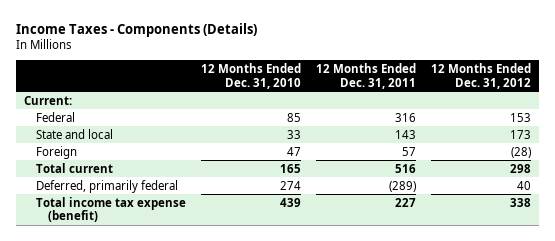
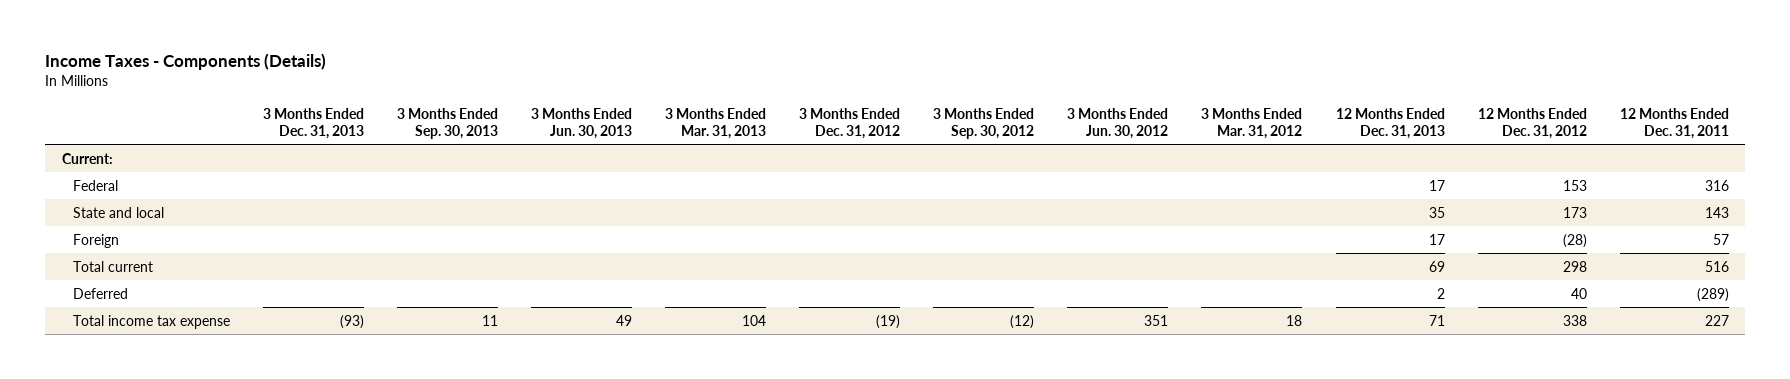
[201,63,302,89] 12 Months Ended Dec. 31, 2010 -> none
none -> [263,107,365,139] 3 Months Ended Dec. 31, 2013
none -> [397,107,499,139] 3 Months Ended Sep. 30, 2013
none -> [531,107,633,139] 3 Months Ended Jun. 30, 2013
none -> [665,107,767,139] 3 Months Ended Mar. 31, 2013
none -> [799,107,901,139] 3 Months Ended Dec. 31, 2012
none -> [933,107,1035,139] 3 Months Ended Sep. 30, 2012
none -> [1067,107,1169,139] 3 Months Ended Jun. 30, 2012
none -> [1201,107,1303,139] 3 Months Ended Mar. 31, 2012
none -> [1335,107,1445,139] 12 Months Ended Dec. 31, 2013
[35,179,178,193] Deferred, primarily federal -> [73,287,129,299] Deferred
[35,196,186,223] Total income tax expense (benefit) -> [73,314,231,329] Total income tax expense

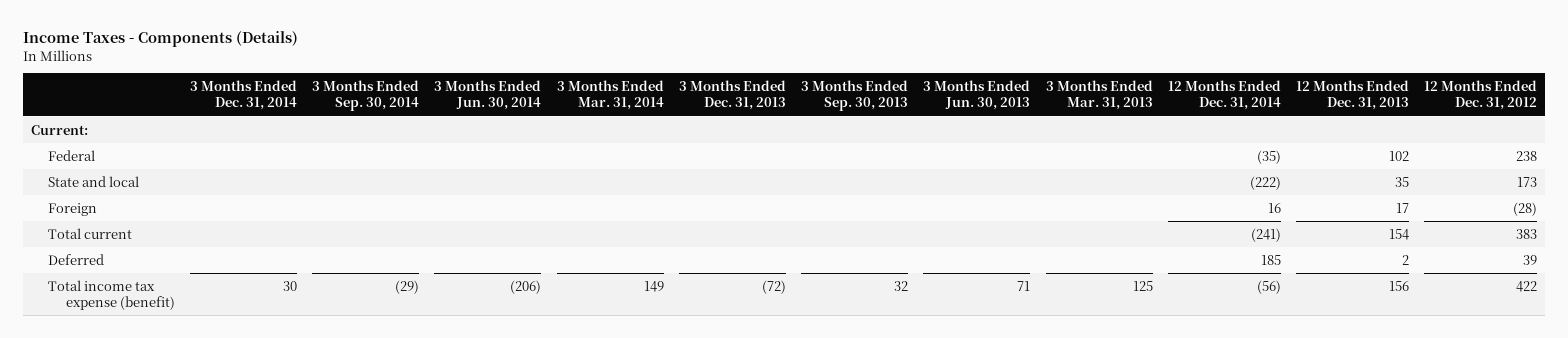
[799,107,901,139] 3 Months Ended Dec. 31, 2012 -> none
[933,107,1035,139] 3 Months Ended Sep. 30, 2012 -> none
[1067,107,1169,139] 3 Months Ended Jun. 30, 2012 -> none
[1201,107,1303,139] 3 Months Ended Mar. 31, 2012 -> none
[1619,107,1729,139] 12 Months Ended Dec. 31, 2011 -> none
none -> [189,79,297,111] 3 Months Ended Dec. 31, 2014
none -> [312,79,420,112] 3 Months Ended Sep. 30, 2014
none -> [434,79,542,111] 3 Months Ended Jun. 30, 2014
none -> [556,79,664,111] 3 Months Ended Mar. 31, 2014
none -> [1167,79,1281,111] 12 Months Ended Dec. 31, 2014
[1428,179,1445,191] 17 -> [1389,150,1410,161] 102
[1562,179,1587,191] 153 -> [1516,150,1538,161] 238
[1428,260,1445,272] 69 -> [1389,228,1410,240] 154
[1562,260,1587,272] 298 -> [1516,228,1538,239] 383
[1570,287,1587,299] 40 -> [1523,254,1538,265] 39
[73,314,231,329] Total income tax expense -> [48,279,175,310] Total income tax expense (benefit)
[340,314,365,329] (93) -> [761,279,786,294] (72)
[482,314,499,326] 11 -> [894,280,909,291] 32
[616,314,633,326] 49 -> [1017,280,1031,291] 71
[742,314,767,326] 104 -> [1132,280,1153,291] 125
[1428,314,1445,326] 71 -> [1389,280,1410,291] 156
[1562,314,1587,326] 338 -> [1516,280,1538,292] 422

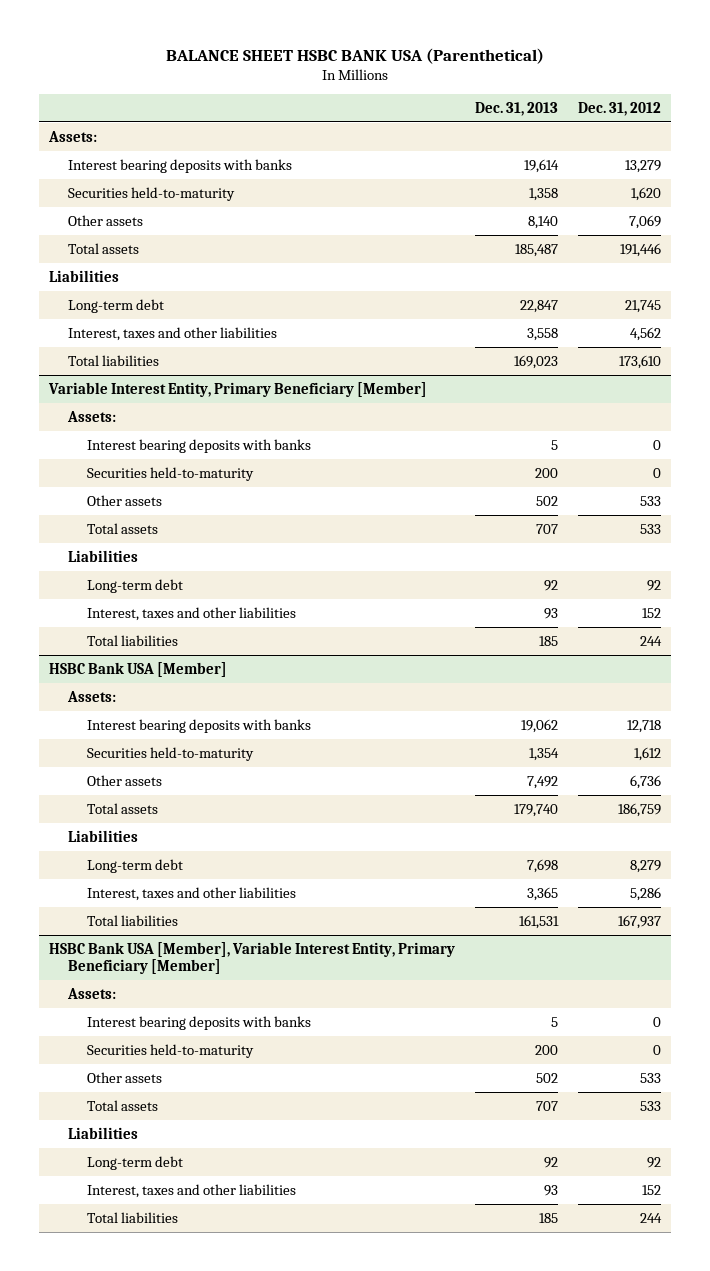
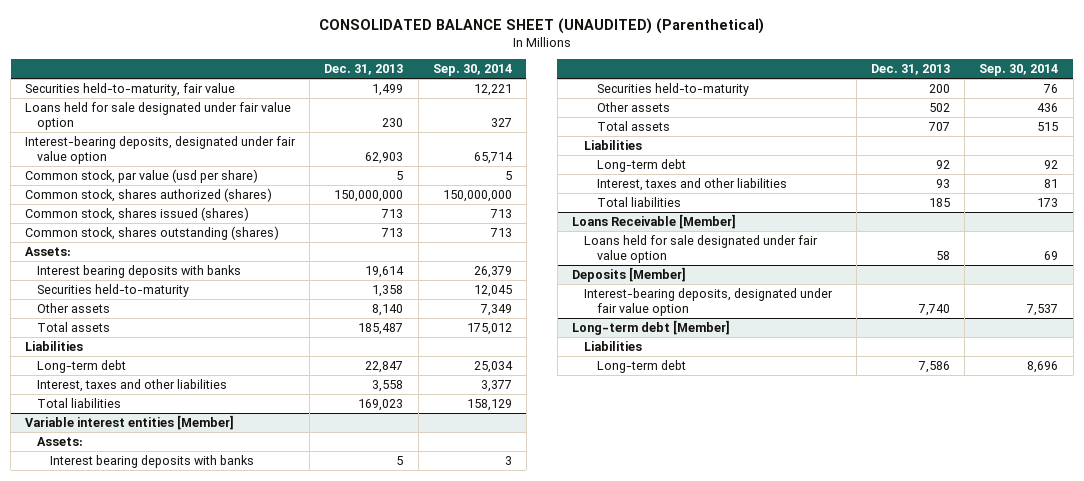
[165,47,544,64] BALANCE SHEET HSBC BANK USA (Parenthetical) -> [318,18,764,35] CONSOLIDATED BALANCE SHEET (UNAUDITED) (Parenthetical)
[577,102,661,117] Dec. 31, 2012 -> none
none -> [432,64,512,77] Sep. 30, 2014
none -> [25,82,236,96] Securities held-to-maturity, fair value
none -> [25,101,292,131] Loans held for sale designated under fair value option
none -> [25,135,297,165] Interest-bearing deposits, designated under fair value option
none -> [25,168,259,183] Common stock, par value (usd per share)
none -> [25,187,273,202] Common stock, shares authorized (shares)
none -> [25,206,250,221] Common stock, shares issued (shares)
none -> [25,225,280,240] Common stock, shares outstanding (shares)
[47,381,427,397] Variable Interest Entity, Primary Beneficiary [Member] -> none
none -> [25,414,235,430] Variable interest entities [Member]
[48,661,227,677] HSBC Bank USA [Member] -> none
[66,690,116,702] Assets: -> none
[86,718,311,733] Interest bearing deposits with banks -> none
[86,746,254,761] Securities held-to-maturity -> none
[86,774,162,786] Other assets -> none
[86,802,158,814] Total assets -> none
[67,829,138,842] Liabilities -> none
[86,858,183,873] Long-term debt -> none
[86,886,296,901] Interest, taxes and other liabilities -> none
[86,914,178,926] Total liabilities -> none
[48,941,455,975] HSBC Bank USA [Member], Variable Interest Entity, Primary Beneficiary [Member] -> none
[66,987,116,999] Assets: -> none
[86,1015,311,1030] Interest bearing deposits with banks -> none
[86,1043,254,1058] Securities held-to-maturity -> none
[86,1071,162,1083] Other assets -> none
[86,1099,158,1111] Total assets -> none
none -> [572,213,737,229] Loans Receivable [Member]
none -> [584,234,819,264] Loans held for sale designated under fair value option
none -> [572,266,687,282] Deposits [Member]
none -> [584,287,834,317] Interest-bearing deposits, designated under fair value option
none -> [572,319,731,335] Long-term debt [Member]
[86,1183,296,1198] Interest, taxes and other liabilities -> none
[86,1211,178,1223] Total liabilities -> none
[543,1156,558,1168] 92 -> [918,360,951,373] 7,586

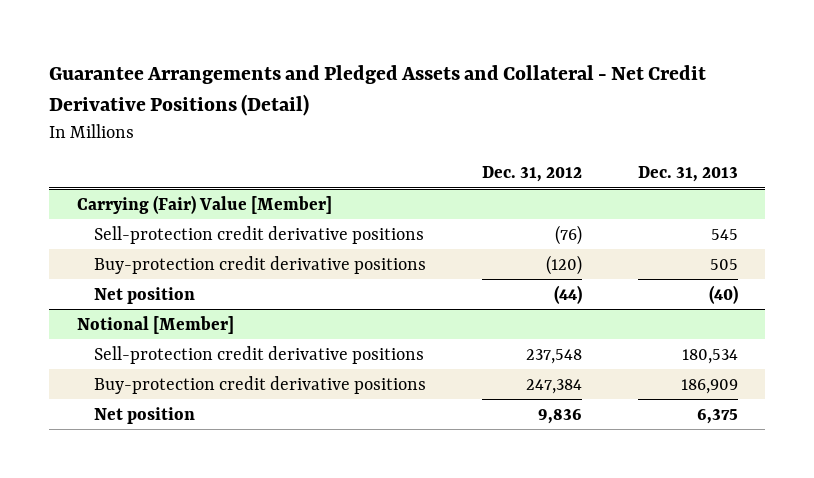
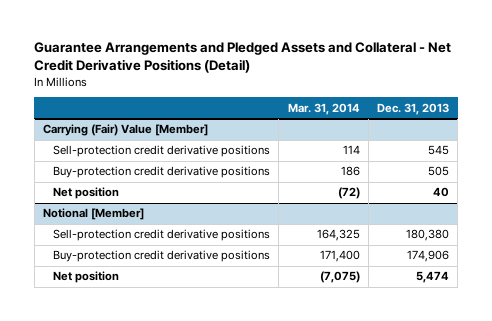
[481,166,582,183] Dec. 31, 2012 -> none
none -> [287,102,360,115] Mar. 31, 2014
[708,284,738,304] (40) -> [432,187,449,198] 40
[681,348,738,364] 180,534 -> [405,229,449,242] 180,380
[680,378,738,394] 186,909 -> [406,250,449,263] 174,906
[696,408,738,424] 6,375 -> [415,271,449,284] 5,474

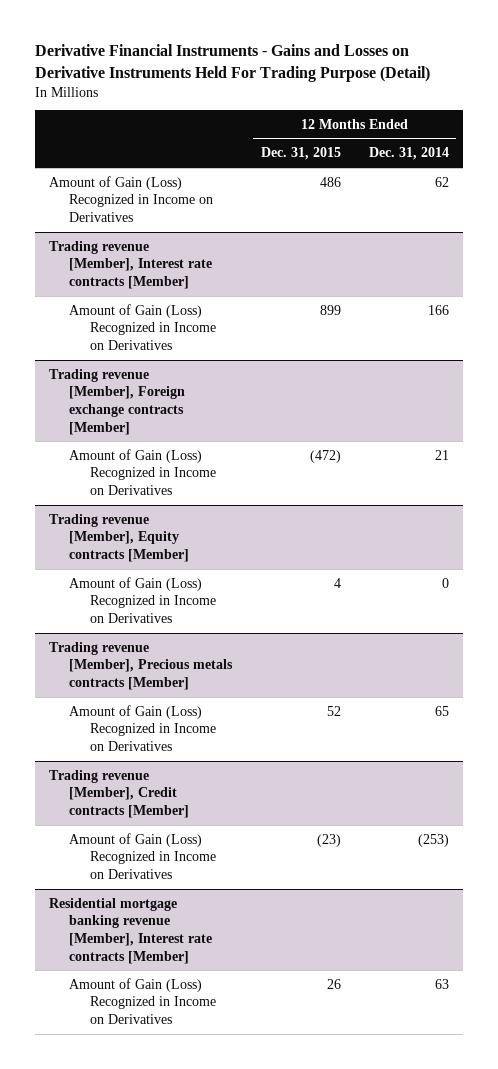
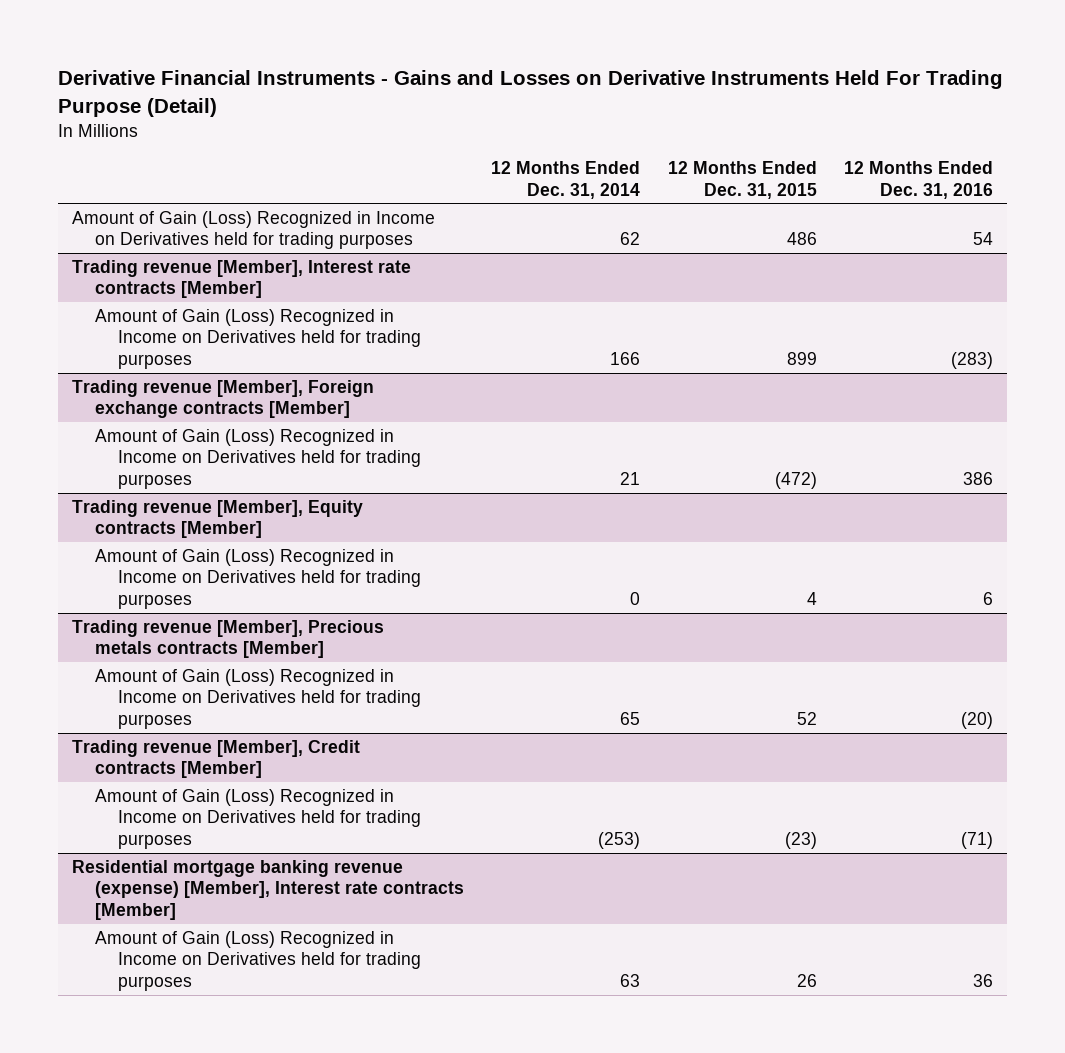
none -> [844,161,994,199] 12 Months Ended Dec. 31, 2016
[49,175,214,222] Amount of Gain (Loss) Recognized in Income on Derivatives -> [71,210,435,250] Amount of Gain (Loss) Recognized in Income on Derivatives held for trading purposes
[69,303,216,350] Amount of Gain (Loss) Recognized in Income on Derivatives -> [94,308,421,370] Amount of Gain (Loss) Recognized in Income on Derivatives held for trading purposes
[69,448,216,495] Amount of Gain (Loss) Recognized in Income on Derivatives -> [94,428,421,490] Amount of Gain (Loss) Recognized in Income on Derivatives held for trading purposes
[69,576,216,623] Amount of Gain (Loss) Recognized in Income on Derivatives -> [94,548,421,610] Amount of Gain (Loss) Recognized in Income on Derivatives held for trading purposes
[69,704,216,751] Amount of Gain (Loss) Recognized in Income on Derivatives -> [94,668,421,730] Amount of Gain (Loss) Recognized in Income on Derivatives held for trading purposes
[69,832,216,879] Amount of Gain (Loss) Recognized in Income on Derivatives -> [94,788,421,850] Amount of Gain (Loss) Recognized in Income on Derivatives held for trading purposes
[49,897,213,964] Residential mortgage banking revenue [Member], Interest rate contracts [Member] -> [71,859,464,921] Residential mortgage banking revenue (expense) [Member], Interest rate contracts [Member]
[69,977,216,1024] Amount of Gain (Loss) Recognized in Income on Derivatives -> [94,930,421,992] Amount of Gain (Loss) Recognized in Income on Derivatives held for trading purposes

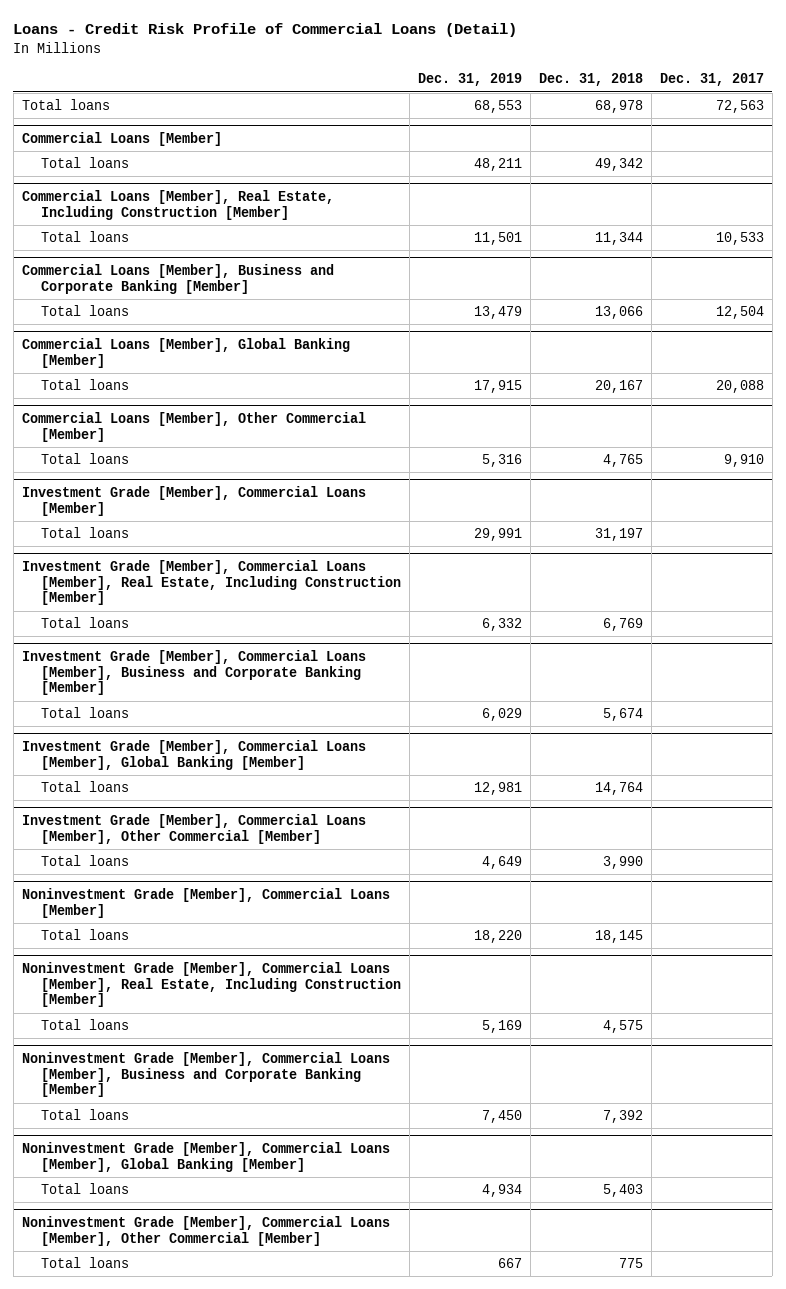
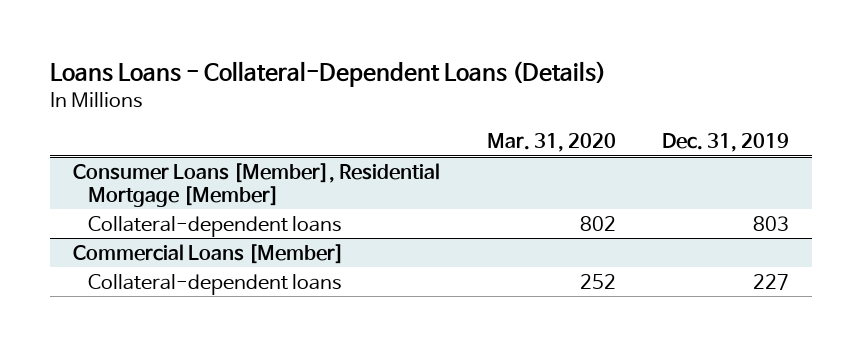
[13,23,518,38] Loans - Credit Risk Profile of Commercial Loans (Detail) -> [50,61,607,88] Loans Loans - Collateral-Dependent Loans (Details)
[538,73,643,87] Dec. 31, 2018 -> none
[659,73,764,87] Dec. 31, 2017 -> none
none -> [486,132,616,152] Mar. 31, 2020
[21,99,110,111] Total loans -> none
none -> [73,162,441,207] Consumer Loans [Member], Residential Mortgage [Member]
none -> [88,215,343,237] Collateral-dependent loans
[40,157,129,169] Total loans -> none
[21,190,334,220] Commercial Loans [Member], Real Estate, Including Construction [Member] -> none
[40,231,129,243] Total loans -> none
[21,264,334,294] Commercial Loans [Member], Business and Corporate Banking [Member] -> none
[40,305,129,317] Total loans -> none
[21,338,350,368] Commercial Loans [Member], Global Banking [Member] -> none
[40,379,129,391] Total loans -> none
[21,412,366,442] Commercial Loans [Member], Other Commercial [Member] -> none
[40,453,129,465] Total loans -> none
[21,486,366,516] Investment Grade [Member], Commercial Loans [Member] -> none
[40,527,129,539] Total loans -> none
[21,560,401,606] Investment Grade [Member], Commercial Loans [Member], Real Estate, Including Construction [Member] -> none
[40,617,129,629] Total loans -> none
[21,650,366,696] Investment Grade [Member], Commercial Loans [Member], Business and Corporate Banking [Member] -> none
[40,707,129,719] Total loans -> none
[21,740,366,770] Investment Grade [Member], Commercial Loans [Member], Global Banking [Member] -> none
[40,781,129,793] Total loans -> none
[21,814,366,844] Investment Grade [Member], Commercial Loans [Member], Other Commercial [Member] -> none
[40,855,129,867] Total loans -> none
[21,888,390,918] Noninvestment Grade [Member], Commercial Loans [Member] -> none
[40,929,129,941] Total loans -> none
[21,962,401,1008] Noninvestment Grade [Member], Commercial Loans [Member], Real Estate, Including Construction [Member] -> none
[40,1019,129,1031] Total loans -> none
[21,1052,390,1098] Noninvestment Grade [Member], Commercial Loans [Member], Business and Corporate Banking [Member] -> none
[40,1109,129,1121] Total loans -> none
[21,1142,390,1172] Noninvestment Grade [Member], Commercial Loans [Member], Global Banking [Member] -> none
[40,1183,129,1195] Total loans -> none
[21,1216,390,1246] Noninvestment Grade [Member], Commercial Loans [Member], Other Commercial [Member] -> none
[40,1257,129,1269] Total loans -> none
none -> [88,273,343,295] Collateral-dependent loans

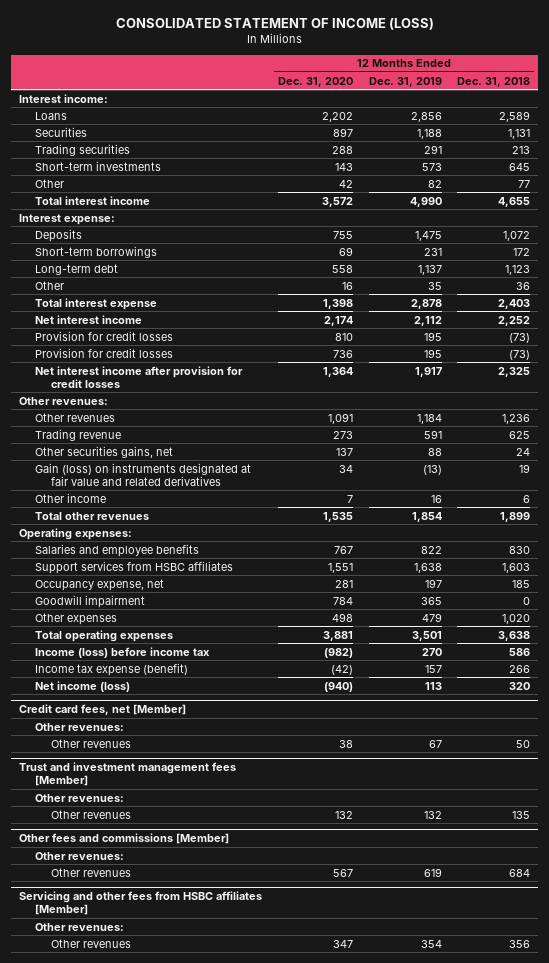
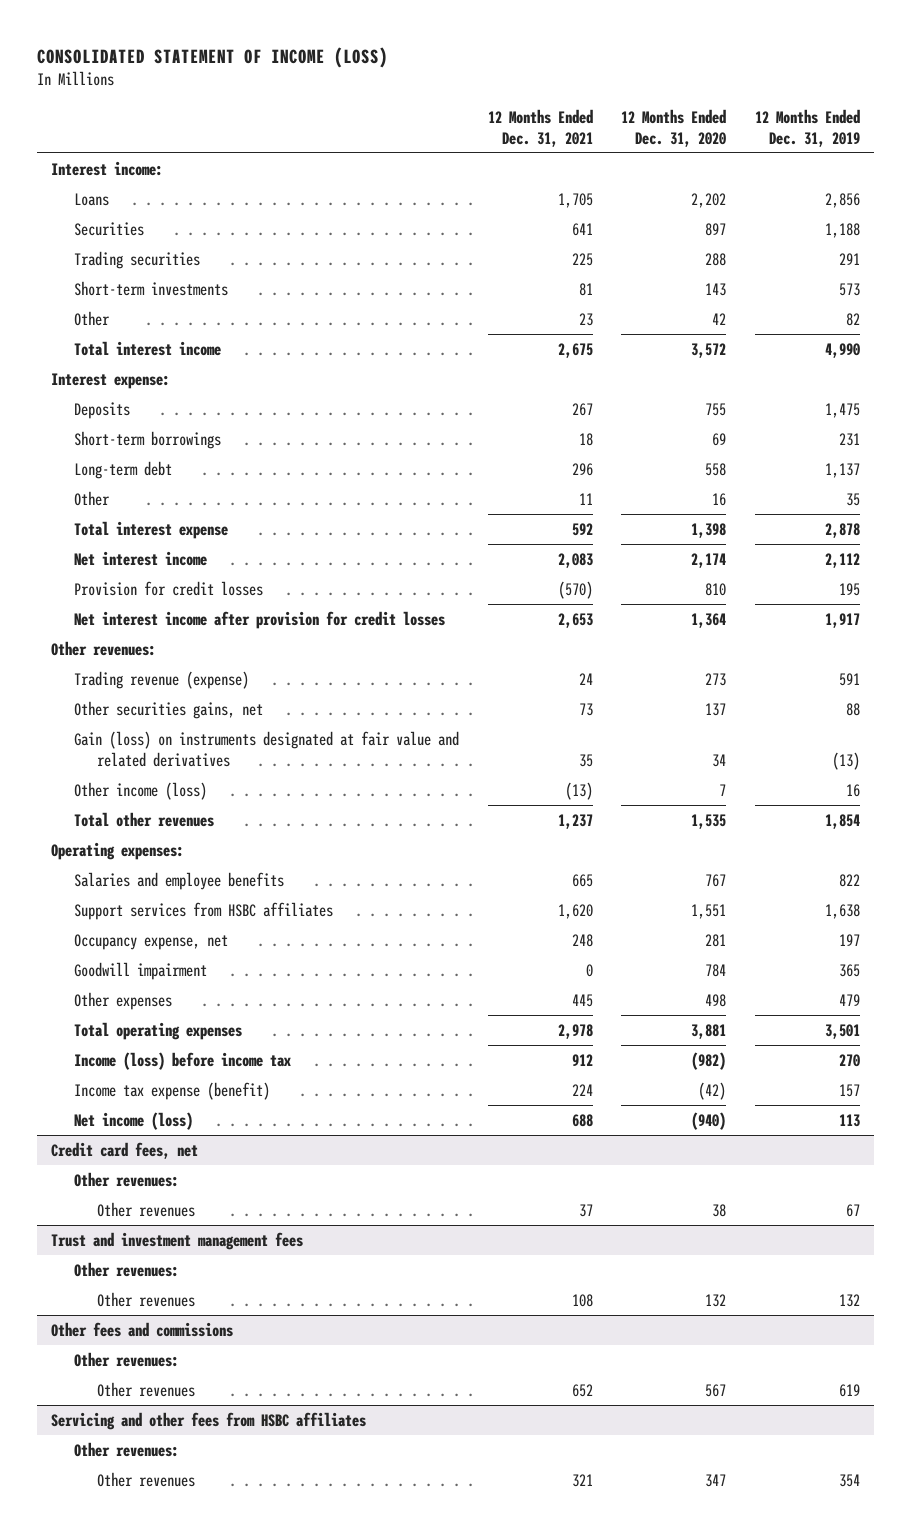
[457,76,531,87] Dec. 31, 2018 -> none
none -> [487,108,593,147] 12 Months Ended Dec. 31, 2021
[34,347,173,358] Provision for credit losses -> none
[34,412,115,422] Other revenues -> none
[34,428,121,441] Trading revenue -> [74,670,250,689] Trading revenue (expense)
[34,492,106,503] Other income -> [74,781,208,800] Other income (loss)
[19,704,187,716] Credit card fees, net [Member] -> [51,1141,199,1159] Credit card fees, net
[19,762,237,787] Trust and investment management fees [Member] -> [51,1231,304,1250] Trust and investment management fees
[19,833,230,845] Other fees and commissions [Member] -> [51,1321,234,1337] Other fees and commissions
[19,891,263,916] Servicing and other fees from HSBC affiliates [Member] -> [51,1411,367,1430] Servicing and other fees from HSBC affiliates

